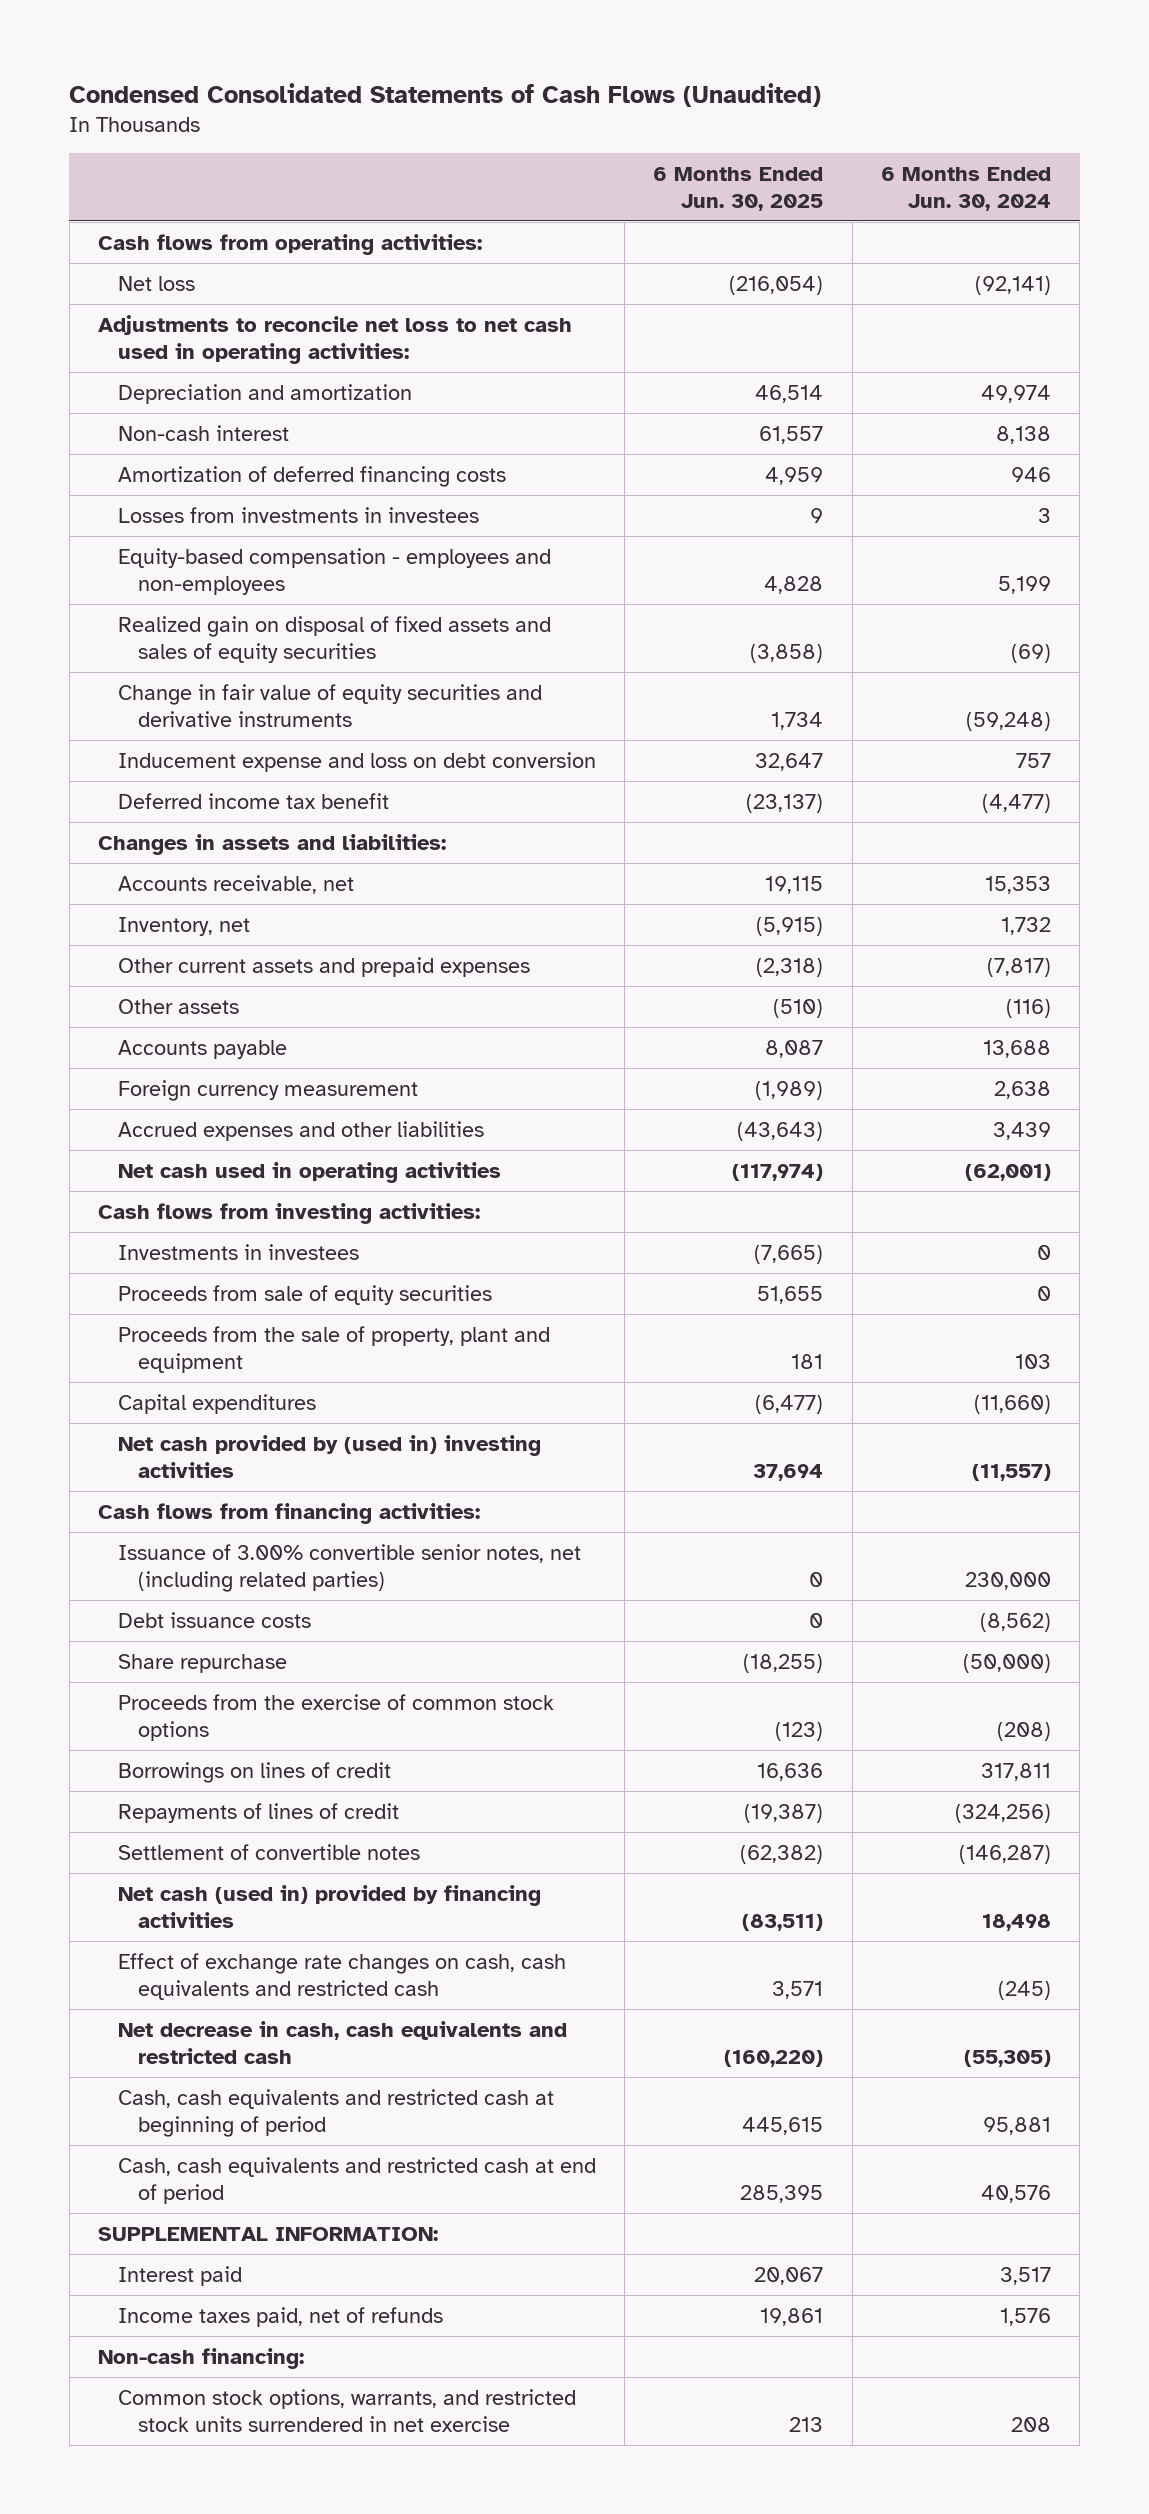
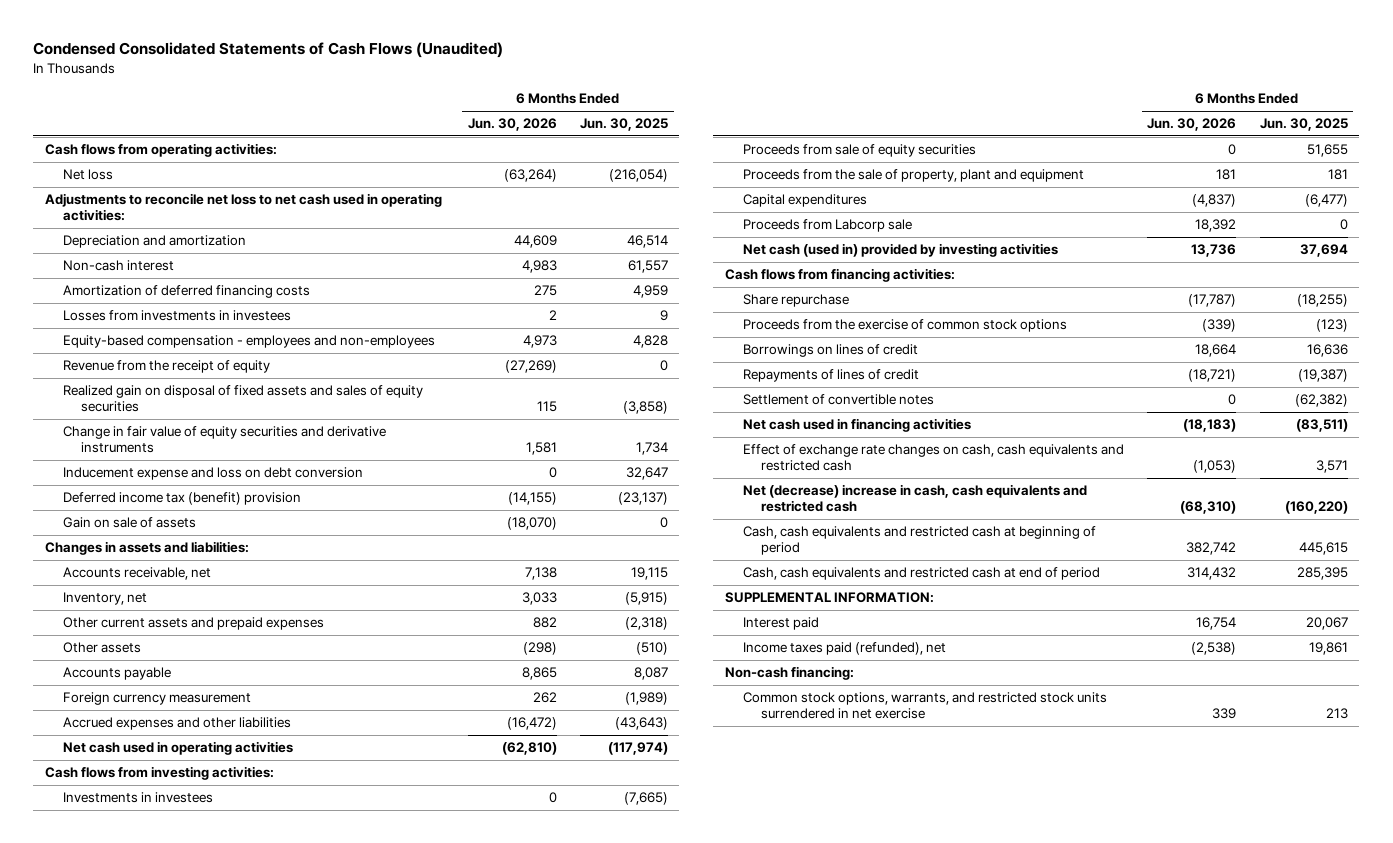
[881,166,1052,211] 6 Months Ended Jun. 30, 2024 -> none
none -> [467,118,557,132] Jun. 30, 2026
none -> [63,360,271,374] Revenue from the receipt of equity
[117,792,389,809] Deferred income tax benefit -> [63,492,302,506] Deferred income tax (benefit) provision
none -> [63,517,197,529] Gain on sale of assets
none -> [743,219,913,233] Proceeds from Labcorp sale
[117,1434,541,1478] Net cash provided by (used in) investing activities -> [743,243,1059,258] Net cash (used in) provided by investing activities
[117,1543,581,1592] Issuance of 3.00% convertible senior notes, net (including related parties) -> none
[117,1611,311,1628] Debt issuance costs -> none
[117,1884,541,1928] Net cash (used in) provided by financing activities -> [743,418,972,433] Net cash used in financing activities
[117,2020,567,2064] Net decrease in cash, cash equivalents and restricted cash -> [743,484,1088,513] Net (decrease) increase in cash, cash equivalents and restricted cash
[117,2306,443,2327] Income taxes paid, net of refunds -> [743,642,947,656] Income taxes paid (refunded), net

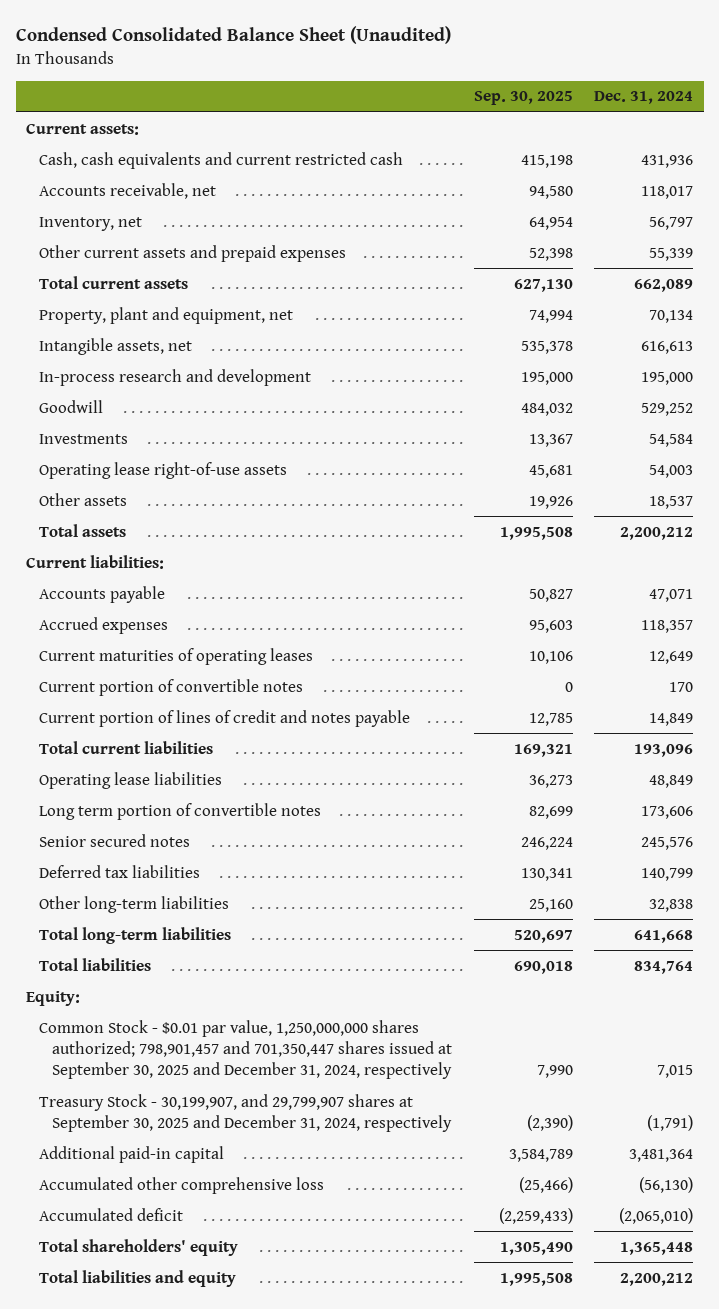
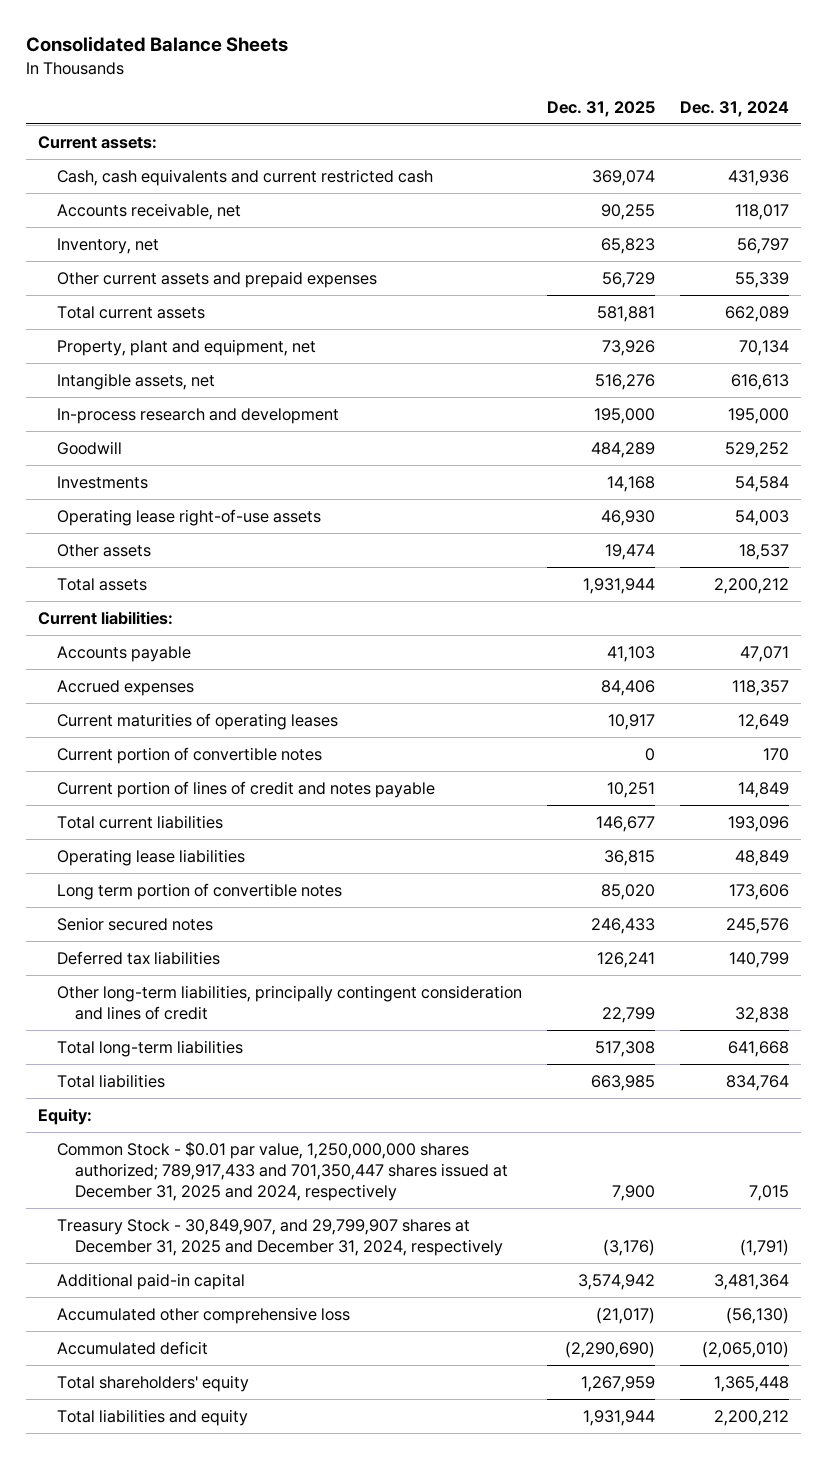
[15,26,451,45] Condensed Consolidated Balance Sheet (Unaudited) -> [25,36,288,53] Consolidated Balance Sheets
[473,91,573,106] Sep. 30, 2025 -> none
none -> [546,100,655,117] Dec. 31, 2025
[39,895,230,913] Other long-term liabilities -> [56,984,522,1020] Other long-term liabilities, principally contingent consideration and lines of credit
[39,1019,453,1080] Common Stock - $0.01 par value, 1,250,000,000 shares authorized; 798,901,457 and 701,350,447 shares issued at September 30, 2025 and December 31, 2024, respectively -> [56,1140,509,1202] Common Stock - $0.01 par value, 1,250,000,000 shares authorized; 789,917,433 and 701,350,447 shares issued at December 31, 2025 and 2024, respectively
[39,1093,453,1132] Treasury Stock - 30,199,907, and 29,799,907 shares at September 30, 2025 and December 31, 2024, respectively -> [56,1218,504,1256] Treasury Stock - 30,849,907, and 29,799,907 shares at December 31, 2025 and December 31, 2024, respectively

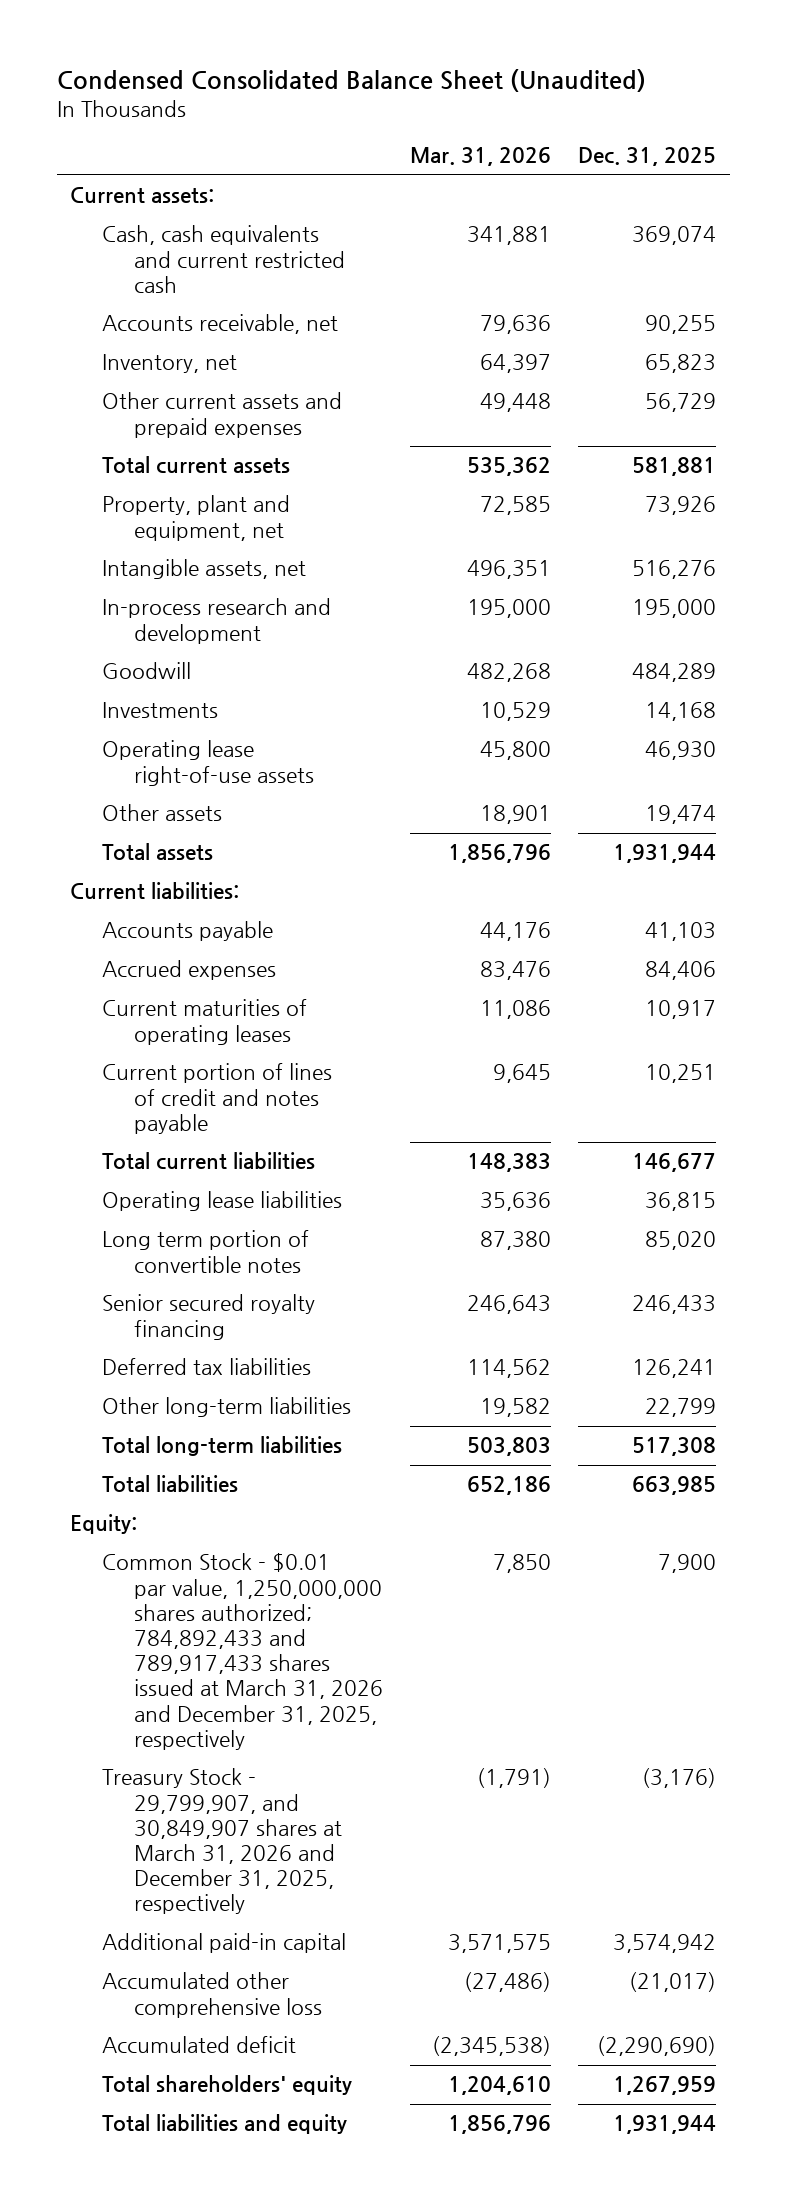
[25,36,288,53] Consolidated Balance Sheets -> [56,69,646,93] Condensed Consolidated Balance Sheet (Unaudited)
[679,100,789,117] Dec. 31, 2024 -> none
none -> [410,147,552,167] Mar. 31, 2026
[56,746,322,764] Current portion of convertible notes -> none
[56,916,213,931] Senior secured notes -> [102,1294,316,1340] Senior secured royalty financing
[56,984,522,1020] Other long-term liabilities, principally contingent consideration and lines of credit -> [102,1397,352,1418] Other long-term liabilities
[56,1140,509,1202] Common Stock - $0.01 par value, 1,250,000,000 shares authorized; 789,917,433 and 701,350,447 shares issued at December 31, 2025 and 2024, respectively -> [102,1553,383,1750] Common Stock - $0.01 par value, 1,250,000,000 shares authorized; 784,892,433 and 789,917,433 shares issued at March 31, 2026 and December 31, 2025, respectively
[56,1218,504,1256] Treasury Stock - 30,849,907, and 29,799,907 shares at December 31, 2025 and December 31, 2024, respectively -> [102,1768,342,1915] Treasury Stock - 29,799,907, and 30,849,907 shares at March 31, 2026 and December 31, 2025, respectively

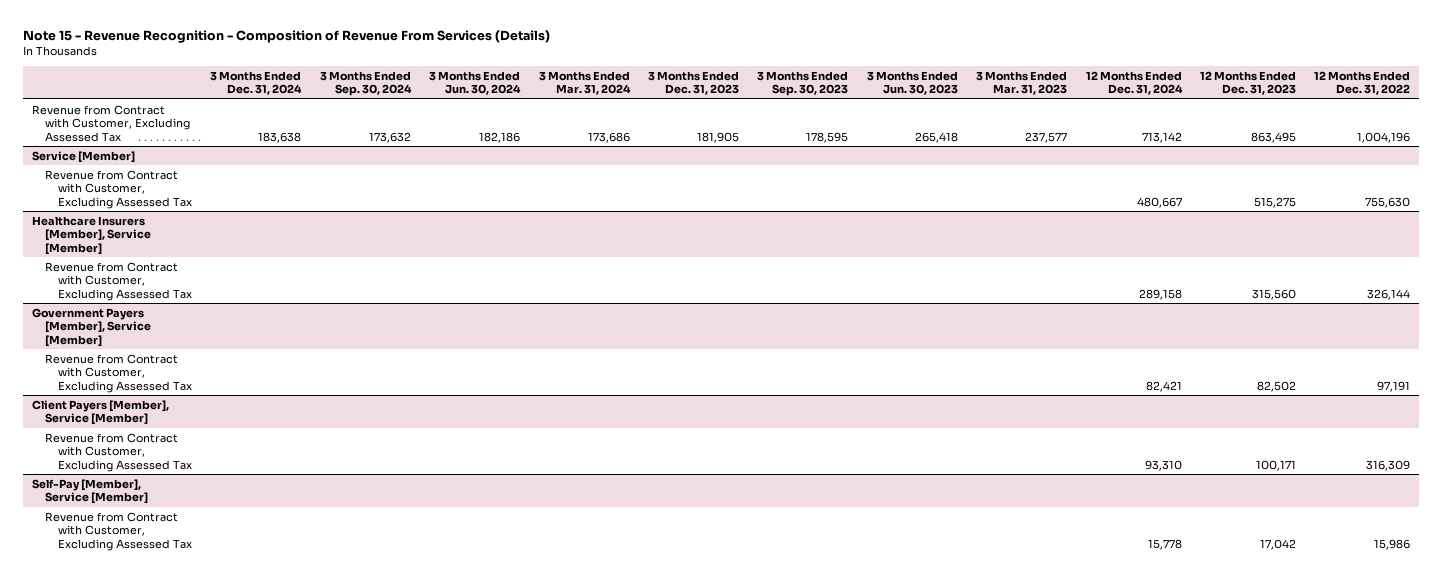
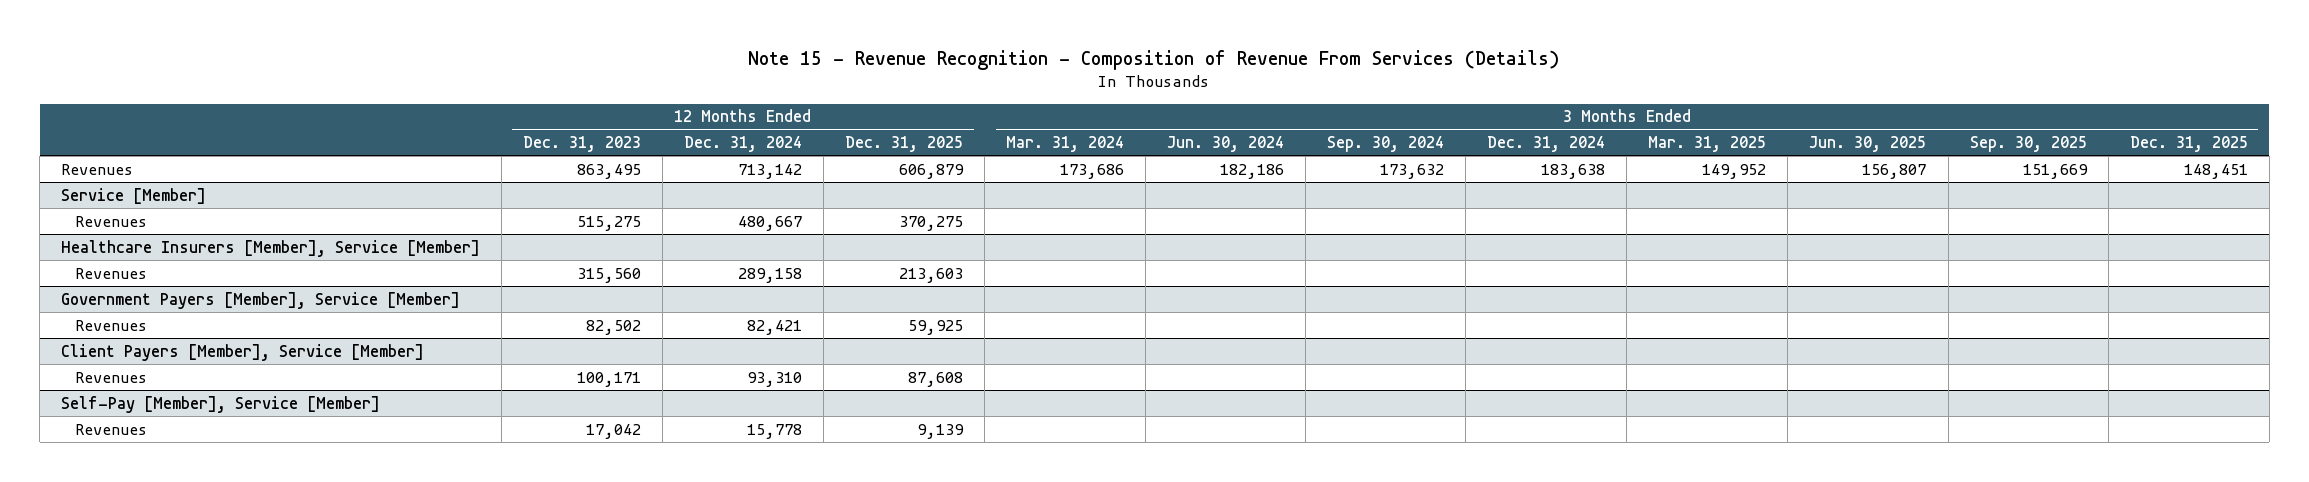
[648,70,740,96] 3 Months Ended Dec. 31, 2023 -> none
[757,70,849,97] 3 Months Ended Sep. 30, 2023 -> none
[866,70,958,96] 3 Months Ended Jun. 30, 2023 -> none
[976,70,1068,96] 3 Months Ended Mar. 31, 2023 -> none
[1314,70,1411,96] 12 Months Ended Dec. 31, 2022 -> none
none -> [845,136,964,153] Dec. 31, 2025
none -> [1648,136,1767,153] Mar. 31, 2025
none -> [1809,136,1927,153] Jun. 30, 2025
none -> [1969,136,2087,153] Sep. 30, 2025
none -> [2129,136,2248,153] Dec. 31, 2025
[32,104,191,142] Revenue from Contract with Customer, Excluding Assessed Tax -> [61,163,134,175] Revenues
[45,169,193,209] Revenue from Contract with Customer, Excluding Assessed Tax -> [74,215,147,227] Revenues
[45,261,193,301] Revenue from Contract with Customer, Excluding Assessed Tax -> [74,267,147,279] Revenues
[45,353,193,393] Revenue from Contract with Customer, Excluding Assessed Tax -> [74,319,147,331] Revenues
[45,432,193,472] Revenue from Contract with Customer, Excluding Assessed Tax -> [74,371,147,383] Revenues
[45,511,193,551] Revenue from Contract with Customer, Excluding Assessed Tax -> [74,423,147,435] Revenues

